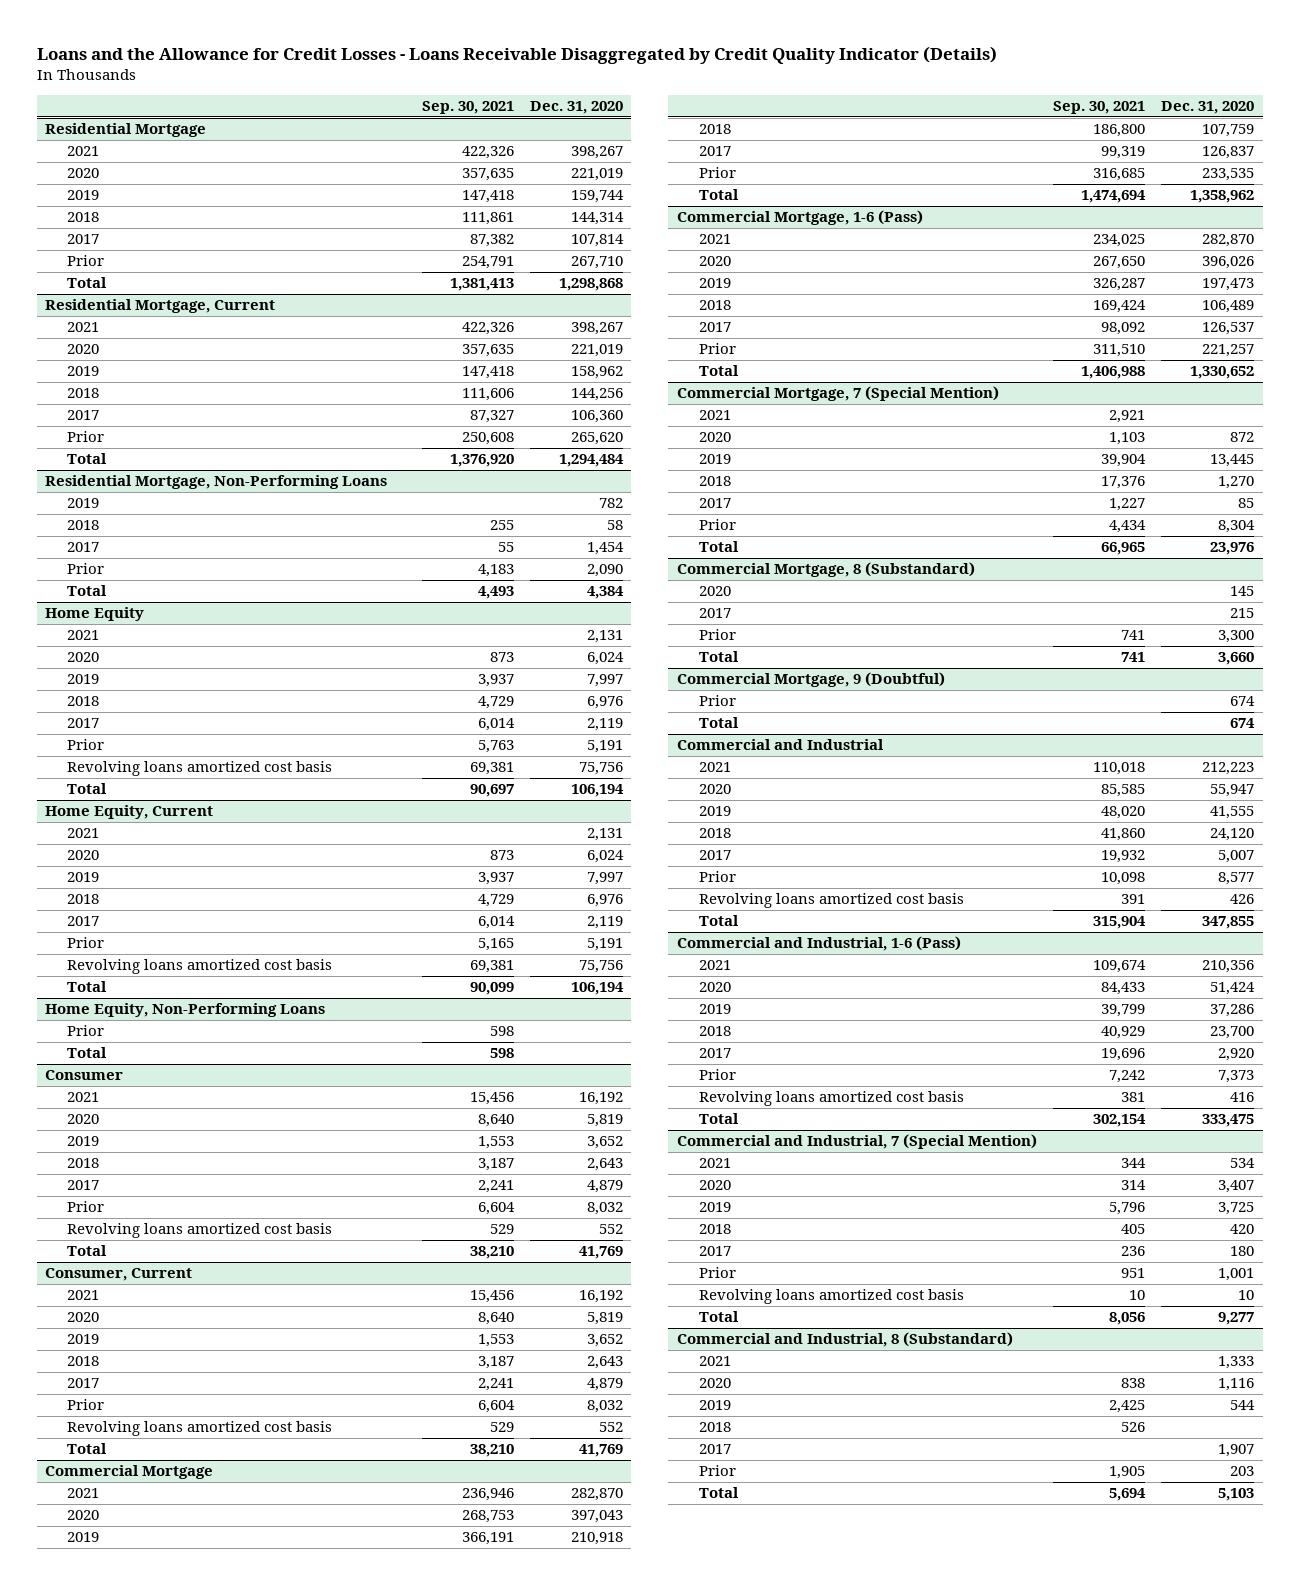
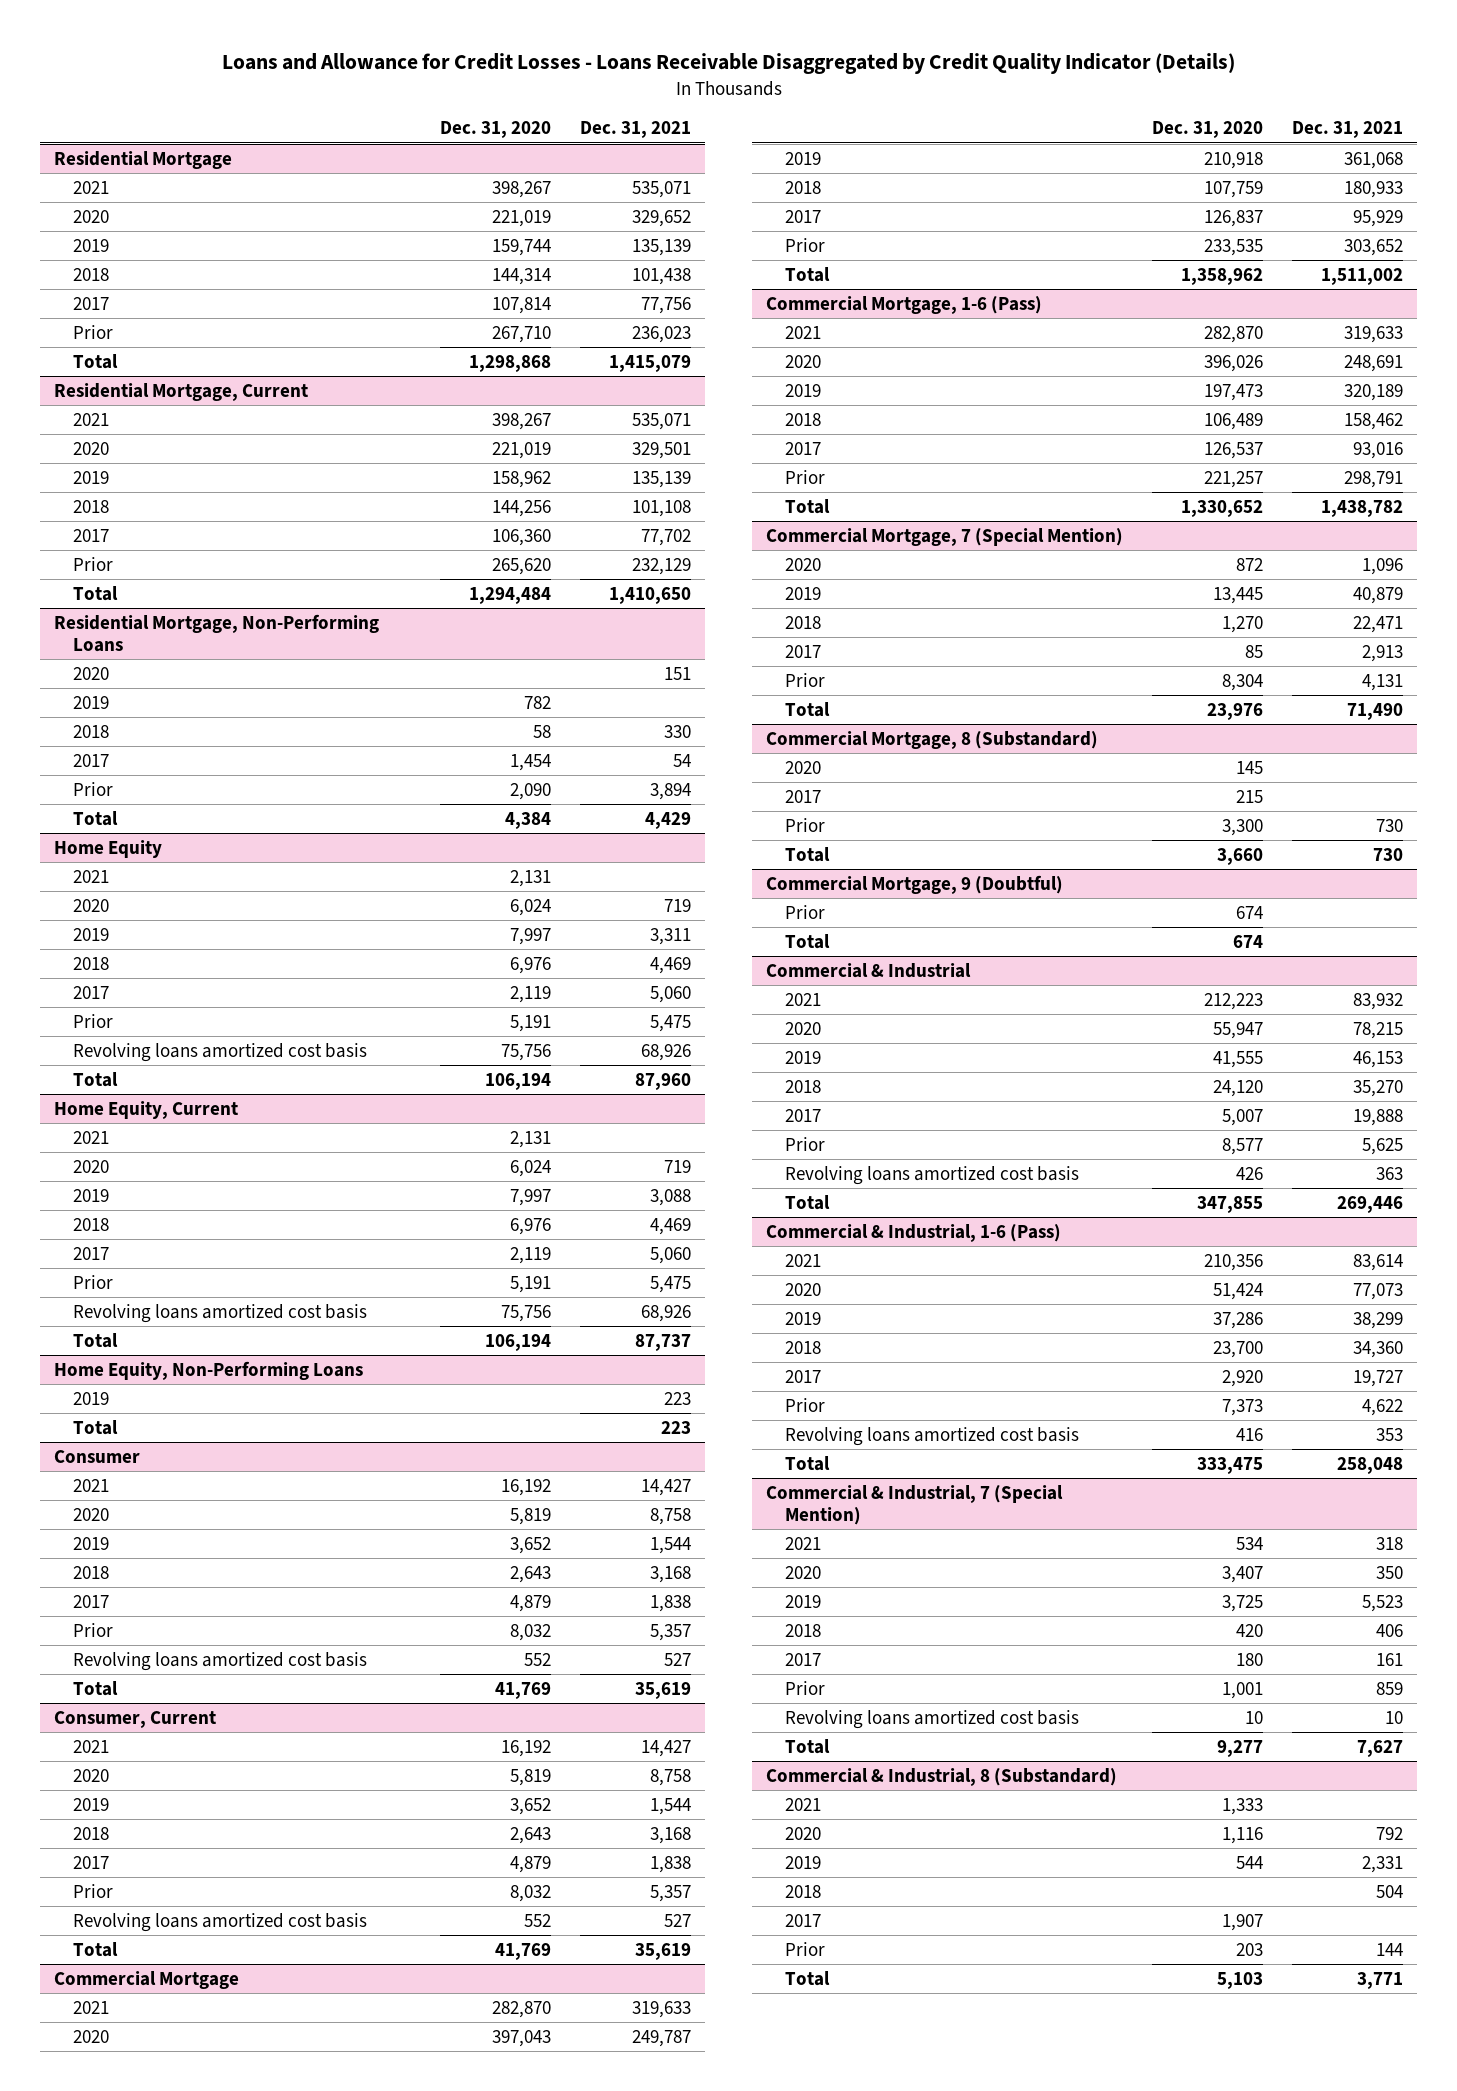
[37,46,998,65] Loans and the Allowance for Credit Losses - Loans Receivable Disaggregated by Credit Quality Indicator (Details) -> [221,53,1235,75] Loans and Allowance for Credit Losses - Loans Receivable Disaggregated by Credit Quality Indicator (Details)
[421,101,514,115] Sep. 30, 2021 -> none
none -> [579,121,691,139] Dec. 31, 2021
none -> [72,666,109,680] 2020
[67,1025,105,1037] Prior -> none
none -> [72,1391,109,1405] 2019
[698,410,731,421] 2021 -> none
[676,739,884,751] Commercial and Industrial -> [766,962,972,978] Commercial & Industrial
[676,936,961,952] Commercial and Industrial, 1-6 (Pass) -> [766,1223,1062,1242] Commercial & Industrial, 1-6 (Pass)
[676,1134,1037,1150] Commercial and Industrial, 7 (Special Mention) -> [766,1484,1064,1525] Commercial & Industrial, 7 (Special Mention)
[676,1332,1013,1348] Commercial and Industrial, 8 (Substandard) -> [766,1767,1118,1786] Commercial & Industrial, 8 (Substandard)

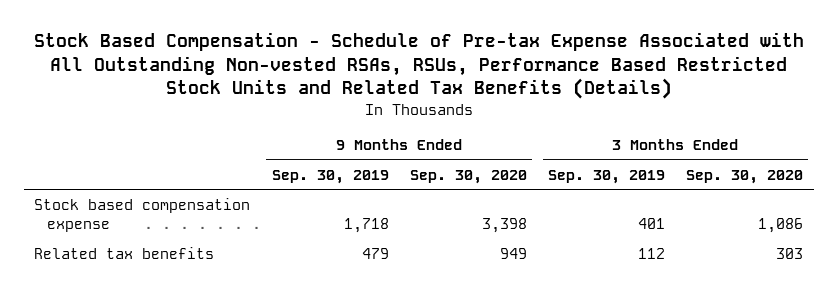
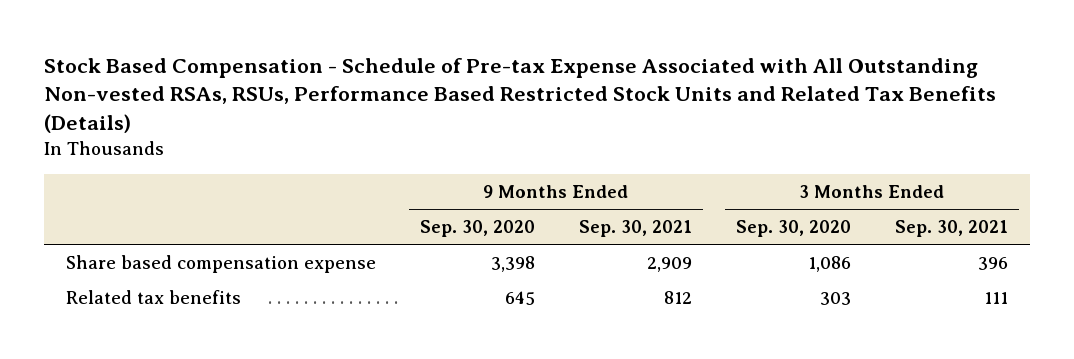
[271,169,389,184] Sep. 30, 2019 -> none
[547,169,665,184] Sep. 30, 2019 -> none
none -> [578,220,692,238] Sep. 30, 2021
none -> [894,220,1008,238] Sep. 30, 2021
[34,198,251,233] Stock based compensation expense -> [65,255,376,274] Share based compensation expense
[499,248,527,260] 949 -> [504,291,535,306] 645

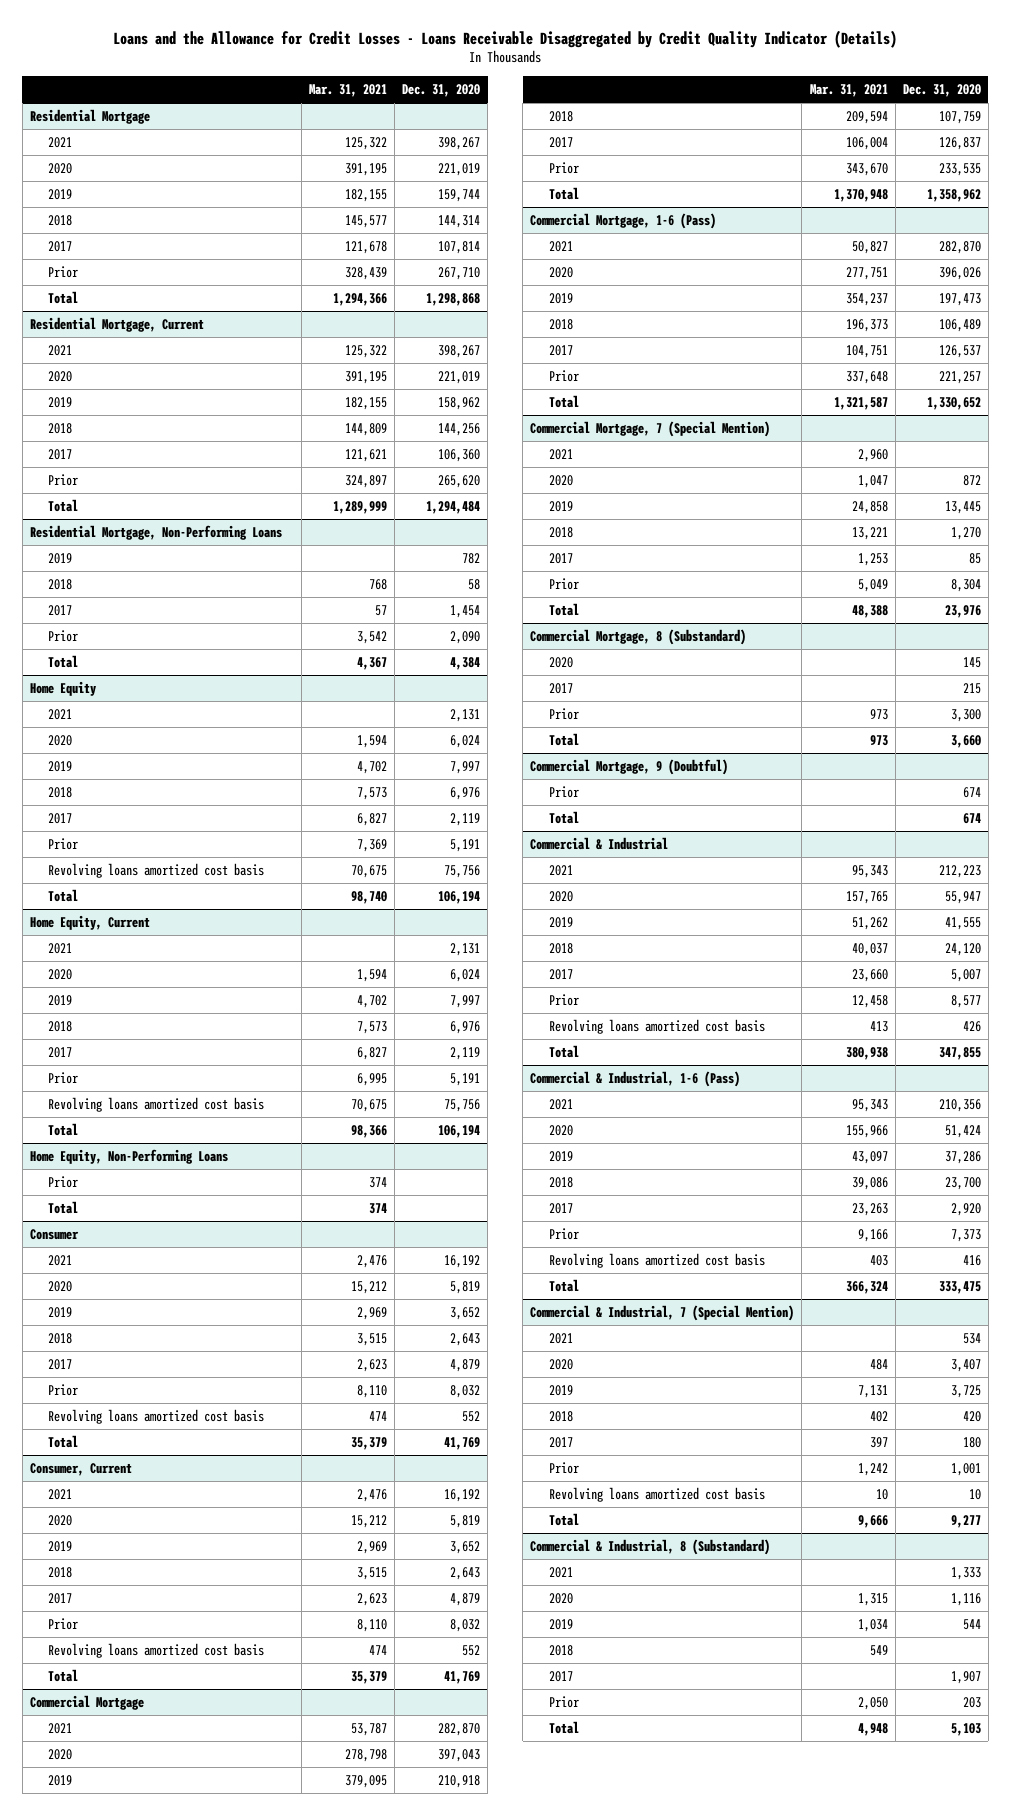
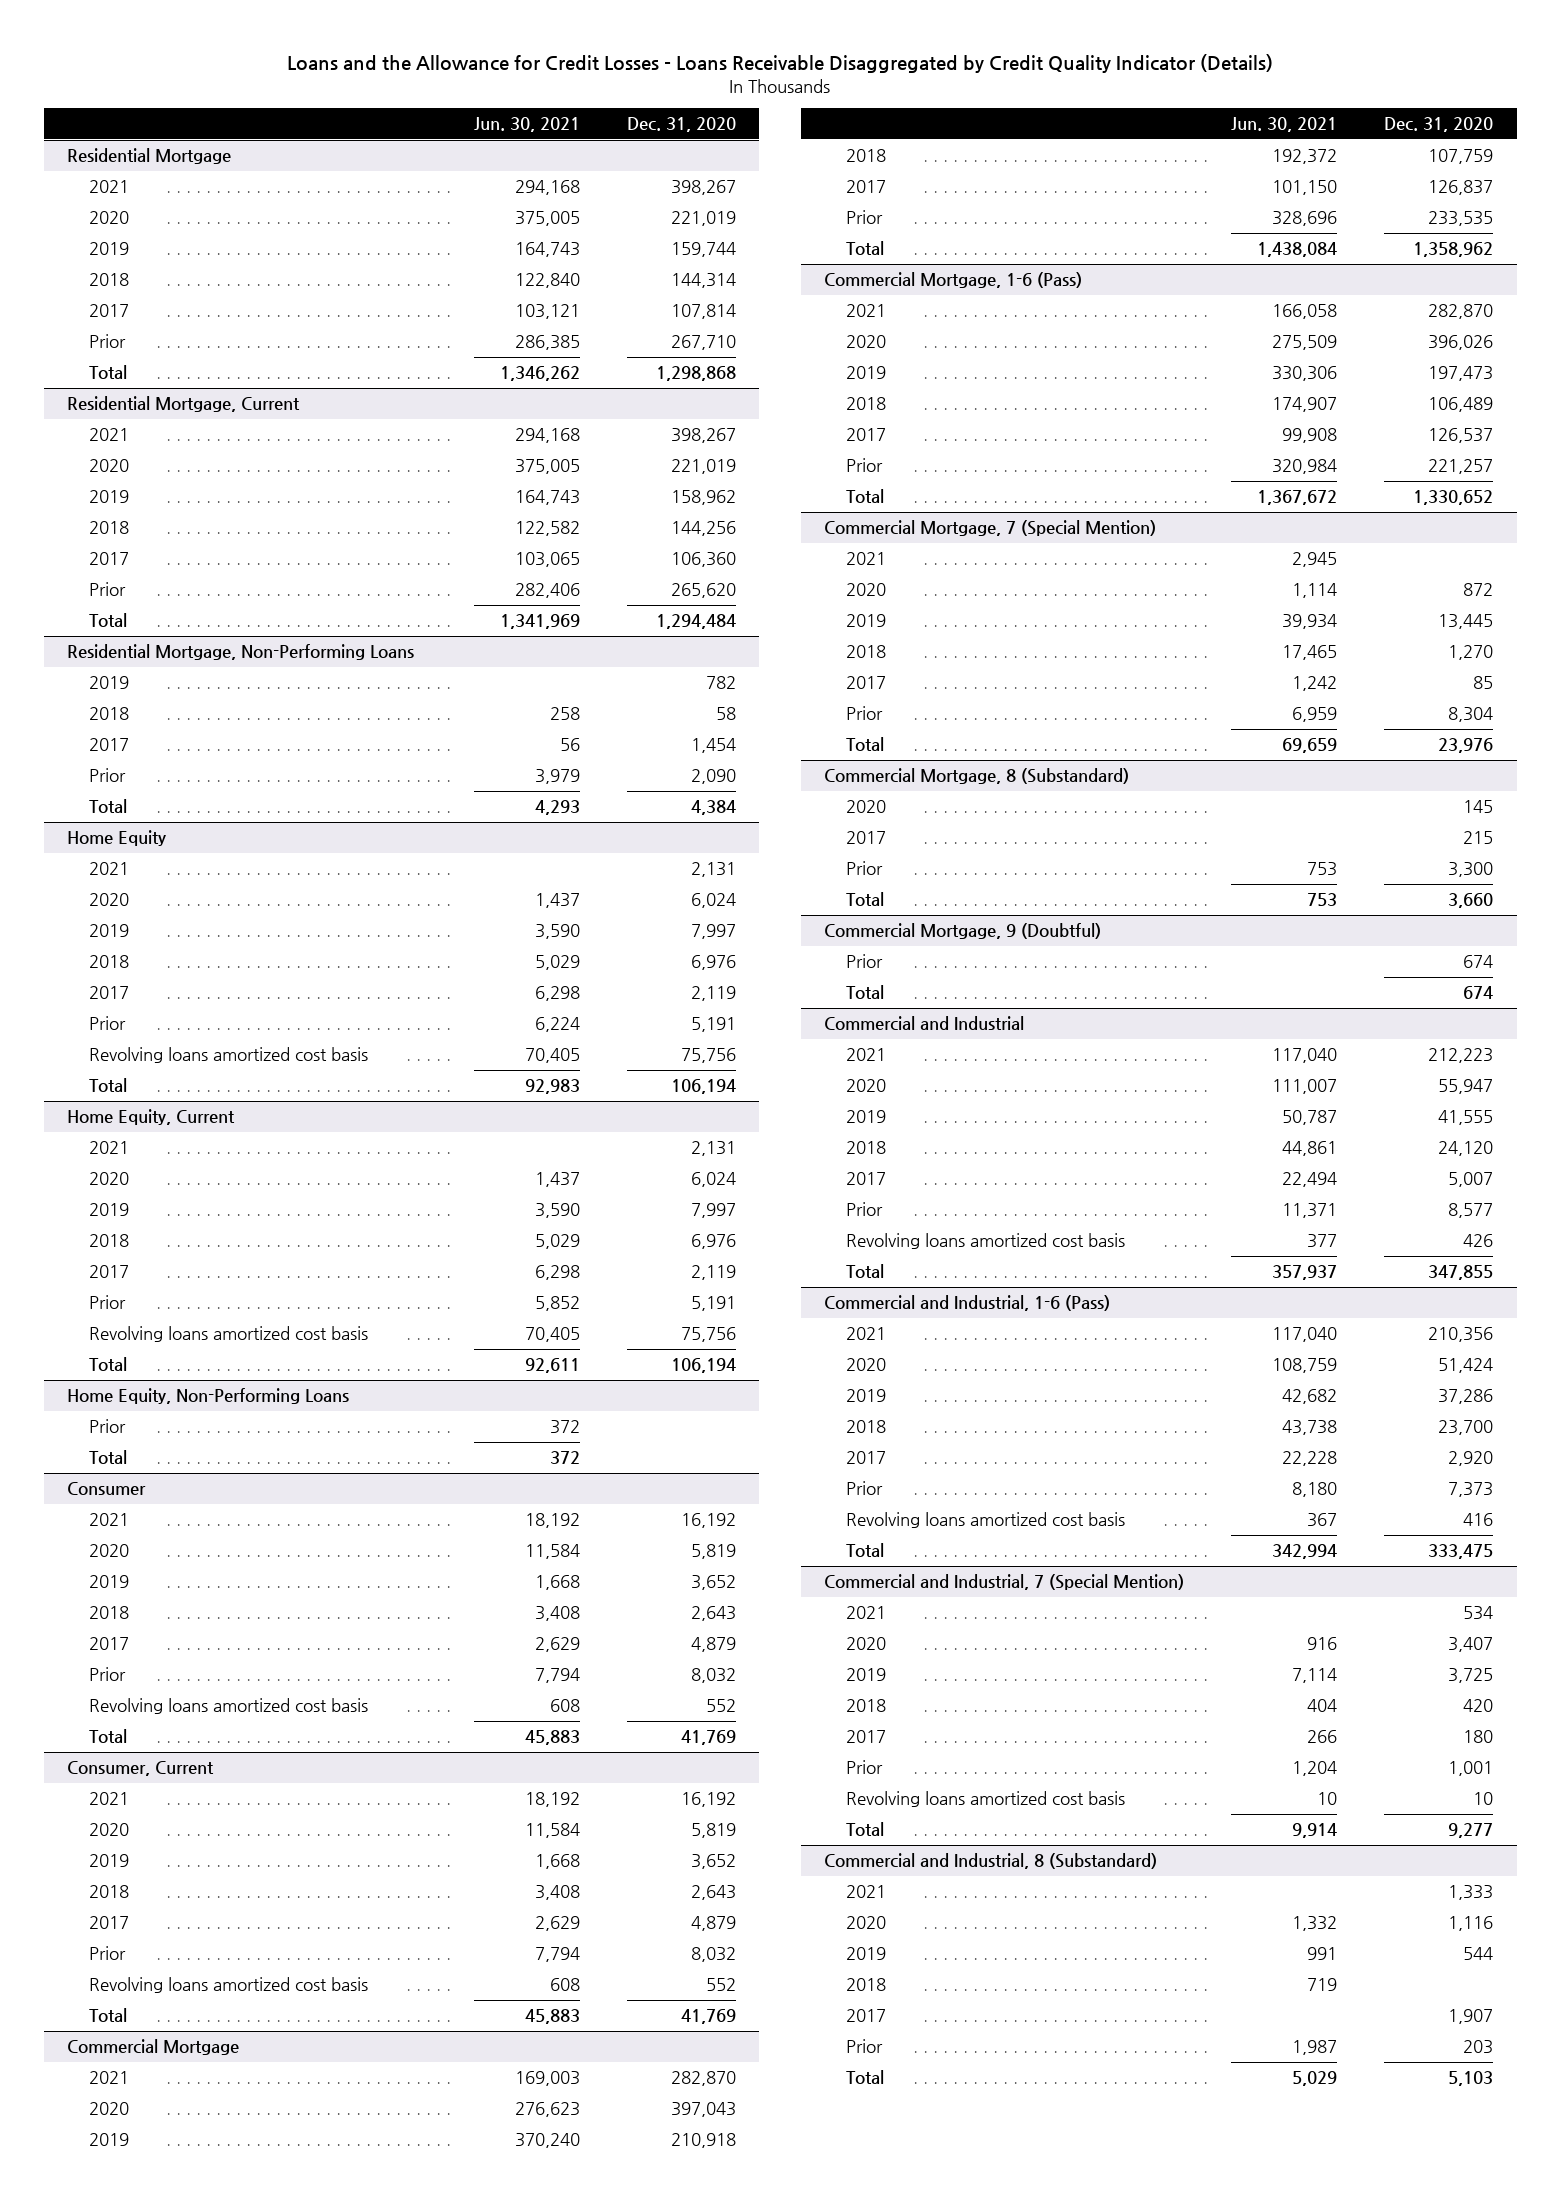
[308,84,387,98] Mar. 31, 2021 -> none
none -> [474,117,581,133] Jun. 30, 2021
[530,836,669,850] Commercial & Industrial -> [824,1016,1025,1032] Commercial and Industrial
[530,1070,741,1087] Commercial & Industrial, 1-6 (Pass) -> [824,1295,1111,1312] Commercial and Industrial, 1-6 (Pass)
[530,1304,795,1321] Commercial & Industrial, 7 (Special Mention) -> [824,1574,1185,1591] Commercial and Industrial, 7 (Special Mention)
[530,1538,771,1555] Commercial & Industrial, 8 (Substandard) -> [824,1853,1158,1870] Commercial and Industrial, 8 (Substandard)

